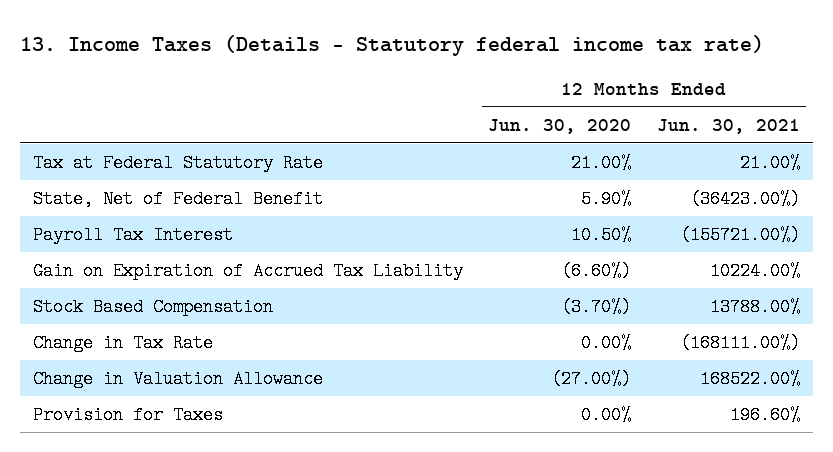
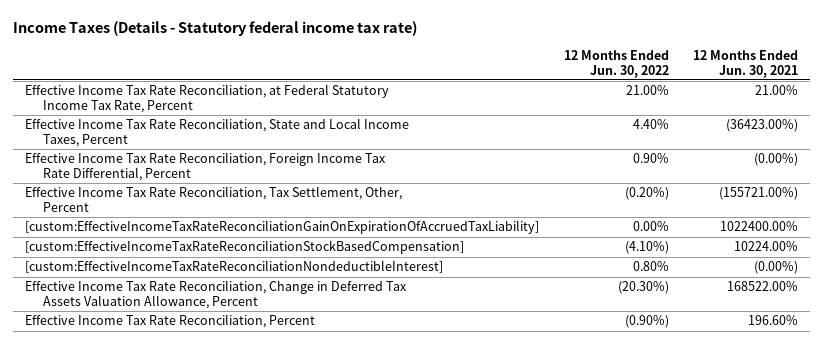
[20,34,765,56] 13. Income Taxes (Details - Statutory federal income tax rate) -> [12,20,417,36] Income Taxes (Details - Statutory federal income tax rate)
[488,118,632,134] Jun. 30, 2020 -> none
none -> [563,49,669,78] 12 Months Ended Jun. 30, 2022
[32,298,273,317] Stock Based Compensation -> none
[32,334,213,353] Change in Tax Rate -> none
[32,154,323,173] Tax at Federal Statutory Rate -> [25,84,390,114] Effective Income Tax Rate Reconciliation, at Federal Statutory Income Tax Rate, Percent
[32,190,323,209] State, Net of Federal Benefit -> [25,118,410,148] Effective Income Tax Rate Reconciliation, State and Local Income Taxes, Percent
none -> [25,152,387,182] Effective Income Tax Rate Reconciliation, Foreign Income Tax Rate Differential, Percent
[32,226,233,245] Payroll Tax Interest -> [25,186,403,213] Effective Income Tax Rate Reconciliation, Tax Settlement, Other, Percent
none -> [25,220,540,235] [custom:EffectiveIncomeTaxRateReconciliationGainOnExpirationOfAccruedTaxLiability]
[32,262,463,281] Gain on Expiration of Accrued Tax Liability -> [25,240,465,255] [custom:EffectiveIncomeTaxRateReconciliationStockBasedCompensation]
none -> [25,260,444,274] [custom:EffectiveIncomeTaxRateReconciliationNondeductibleInterest]
[32,370,323,389] Change in Valuation Allowance -> [25,280,408,310] Effective Income Tax Rate Reconciliation, Change in Deferred Tax Assets Valuation Allowance, Percent
[32,406,223,425] Provision for Taxes -> [25,314,316,329] Effective Income Tax Rate Reconciliation, Percent

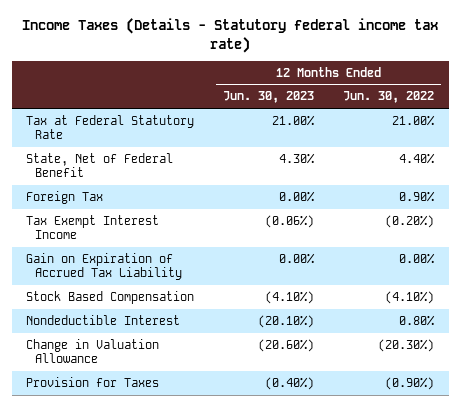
[693,49,799,78] 12 Months Ended Jun. 30, 2021 -> none
none -> [223,91,315,104] Jun. 30, 2023
[25,84,390,114] Effective Income Tax Rate Reconciliation, at Federal Statutory Income Tax Rate, Percent -> [26,115,195,140] Tax at Federal Statutory Rate
[25,118,410,148] Effective Income Tax Rate Reconciliation, State and Local Income Taxes, Percent -> [26,153,174,178] State, Net of Federal Benefit
[25,152,387,182] Effective Income Tax Rate Reconciliation, Foreign Income Tax Rate Differential, Percent -> [26,191,104,205] Foreign Tax
[25,186,403,213] Effective Income Tax Rate Reconciliation, Tax Settlement, Other, Percent -> [26,215,160,240] Tax Exempt Interest Income
[25,220,540,235] [custom:EffectiveIncomeTaxRateReconciliationGainOnExpirationOfAccruedTaxLiability] -> [26,253,183,281] Gain on Expiration of Accrued Tax Liability
[25,240,465,255] [custom:EffectiveIncomeTaxRateReconciliationStockBasedCompensation] -> [26,291,195,305] Stock Based Compensation
[25,260,444,274] [custom:EffectiveIncomeTaxRateReconciliationNondeductibleInterest] -> [26,315,181,326] Nondeductible Interest
[25,280,408,310] Effective Income Tax Rate Reconciliation, Change in Deferred Tax Assets Valuation Allowance, Percent -> [26,339,160,364] Change in Valuation Allowance
[25,314,316,329] Effective Income Tax Rate Reconciliation, Percent -> [26,377,160,388] Provision for Taxes

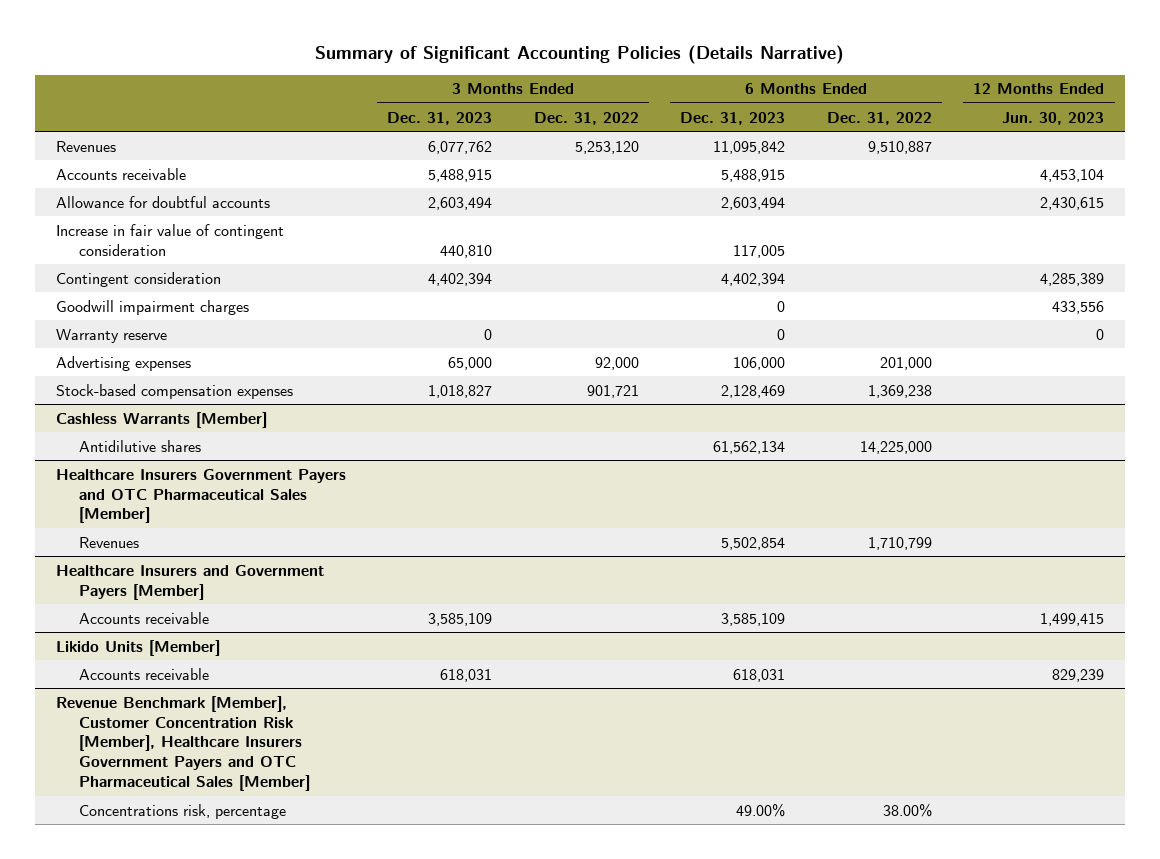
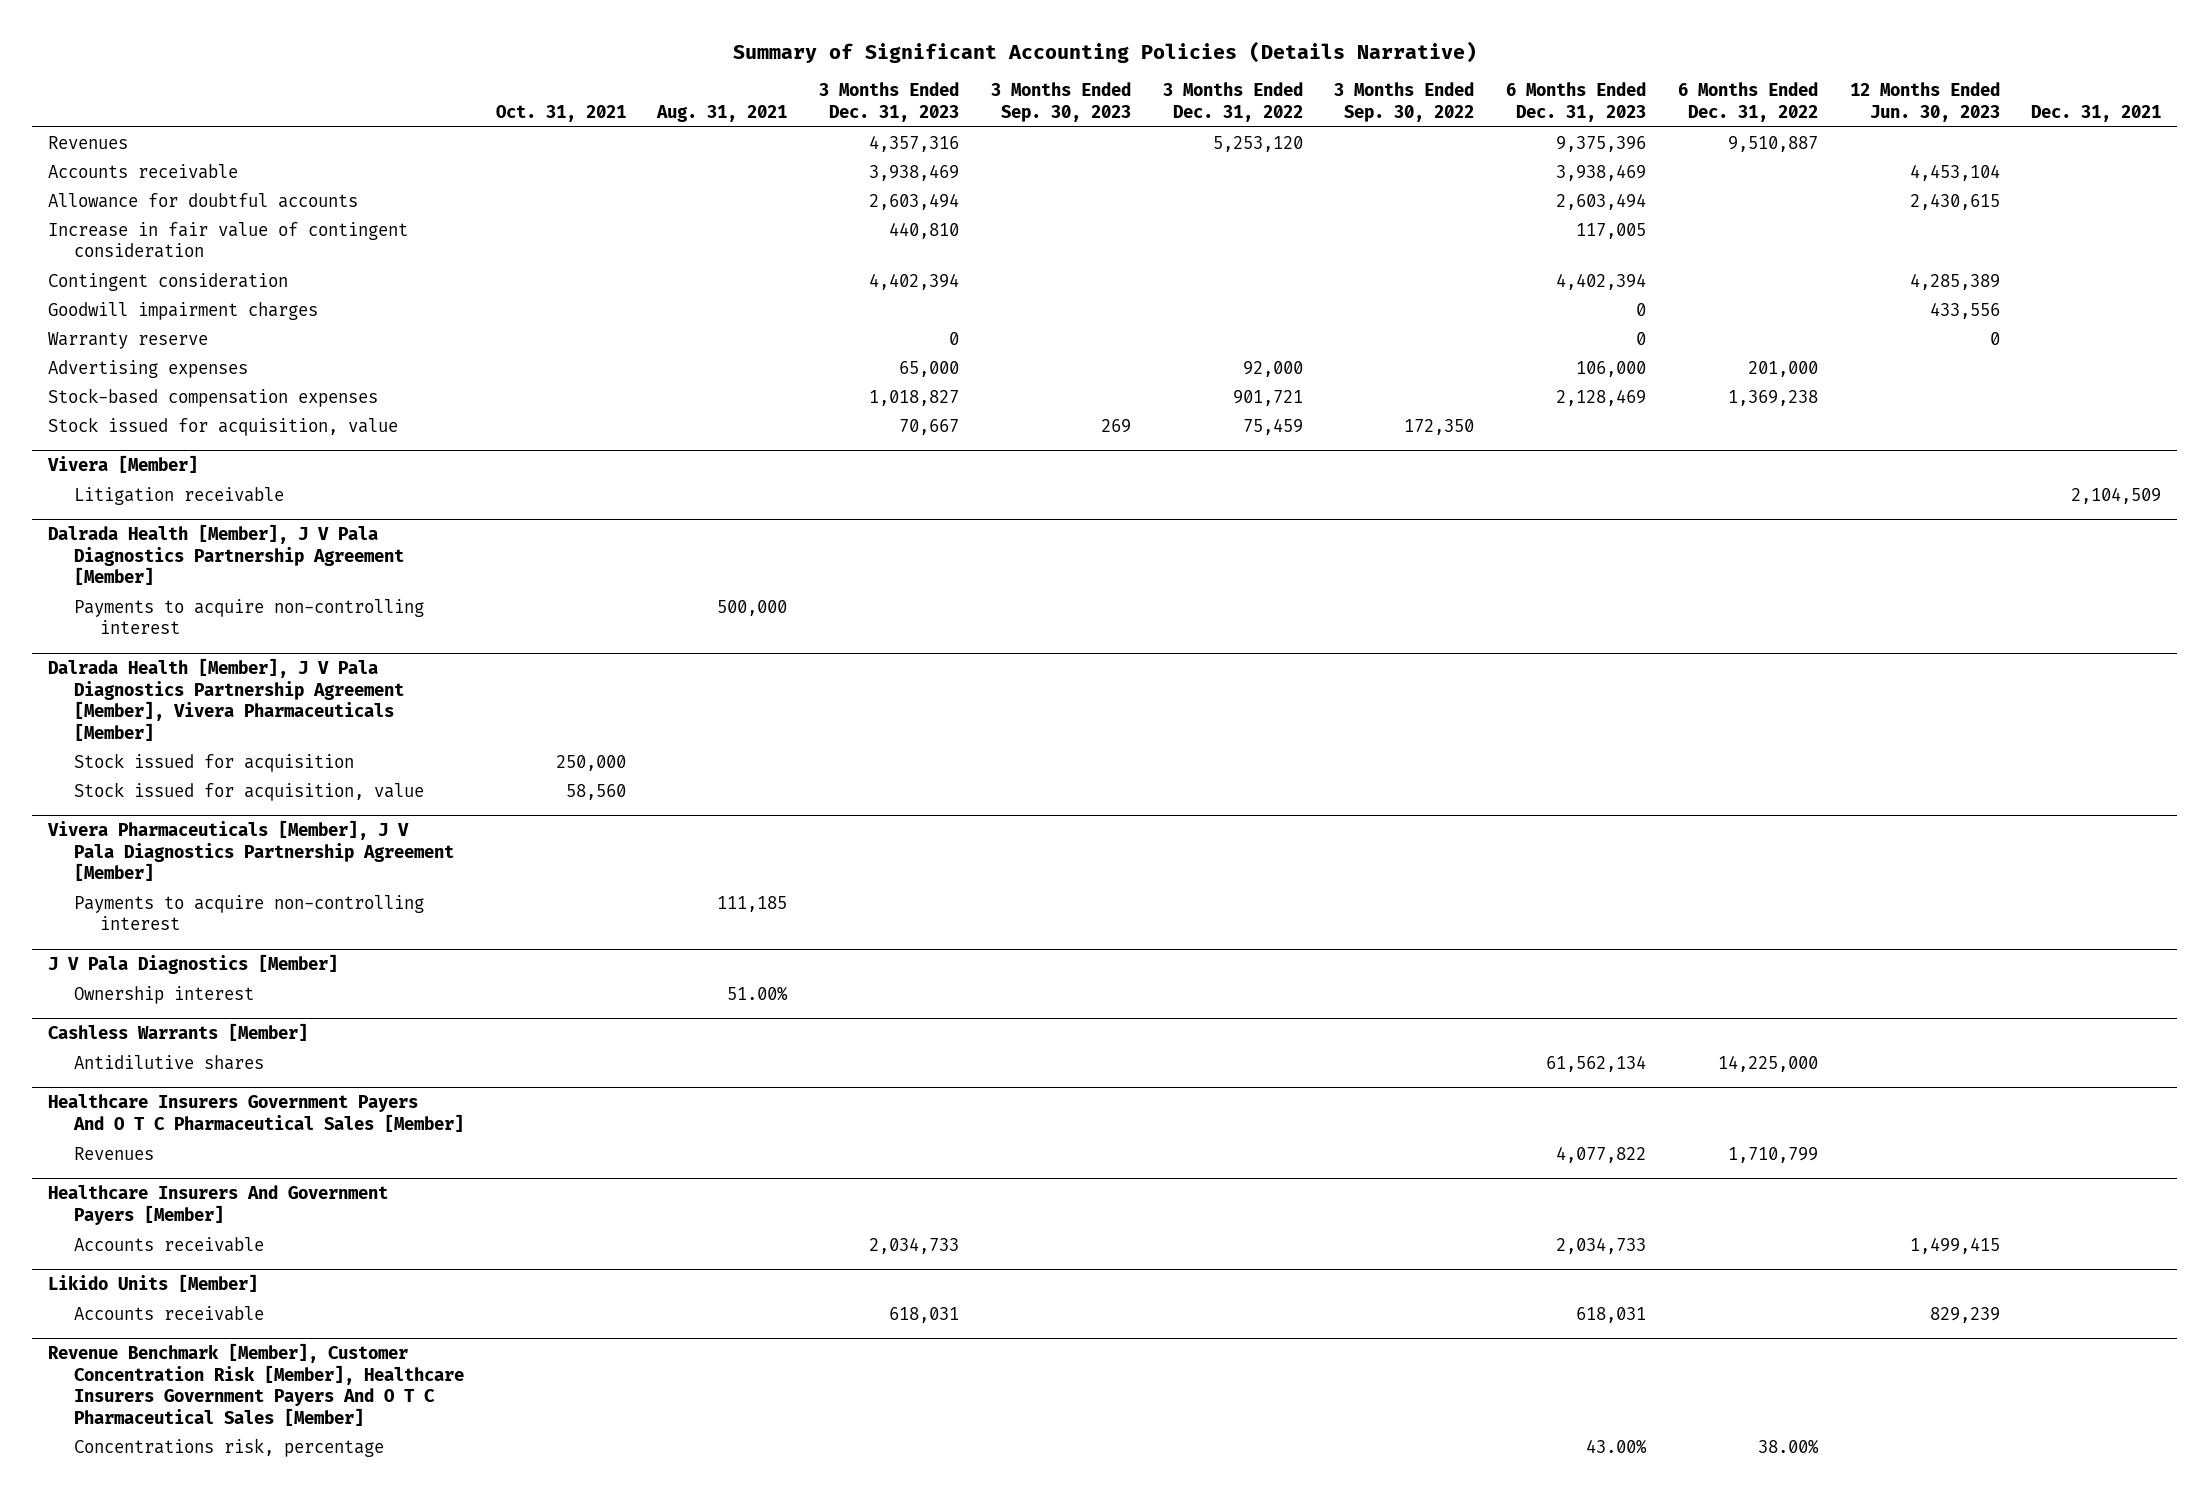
none -> [495,104,626,122] Oct. 31, 2021
none -> [656,104,788,122] Aug. 31, 2021
none -> [990,82,1131,122] 3 Months Ended Sep. 30, 2023
none -> [1334,82,1475,122] 3 Months Ended Sep. 30, 2022
none -> [2031,104,2162,122] Dec. 31, 2021
[428,140,493,154] 6,077,762 -> [869,134,960,152] 4,357,316
[713,140,786,154] 11,095,842 -> [1556,135,1647,152] 9,375,396
[428,168,493,182] 5,488,915 -> [869,163,960,181] 3,938,469
[721,168,786,182] 5,488,915 -> [1556,163,1647,181] 3,938,469
none -> [47,416,398,436] Stock issued for acquisition, value
none -> [46,455,198,474] Vivera [Member]
none -> [73,486,284,505] Litigation receivable
none -> [47,524,404,586] Dalrada Health [Member], J V Pala Diagnostics Partnership Agreement [Member]
none -> [73,598,424,635] Payments to acquire non-controlling interest
none -> [47,658,404,741] Dalrada Health [Member], J V Pala Diagnostics Partnership Agreement [Member], Vivera Pharmaceuticals [Member]
none -> [73,752,354,772] Stock issued for acquisition
none -> [73,781,424,801] Stock issued for acquisition, value
none -> [46,820,454,882] Vivera Pharmaceuticals [Member], J V Pala Diagnostics Partnership Agreement [Member]
none -> [73,894,424,931] Payments to acquire non-controlling interest
none -> [47,954,338,975] J V Pala Diagnostics [Member]
none -> [73,985,254,1004] Ownership interest
[55,468,346,524] Healthcare Insurers Government Payers and OTC Pharmaceutical Sales [Member] -> [47,1094,464,1132] Healthcare Insurers Government Payers And O T C Pharmaceutical Sales [Member]
[721,536,786,550] 5,502,854 -> [1556,1145,1647,1163] 4,077,822
[55,564,324,600] Healthcare Insurers and Government Payers [Member] -> [47,1185,388,1225] Healthcare Insurers And Government Payers [Member]
[428,612,493,626] 3,585,109 -> [869,1236,960,1254] 2,034,733
[721,612,786,626] 3,585,109 -> [1556,1236,1647,1254] 2,034,733
[55,695,310,792] Revenue Benchmark [Member], Customer Concentration Risk [Member], Healthcare Insurers Government Payers and OTC Pharmaceutical Sales [Member] -> [47,1343,464,1426] Revenue Benchmark [Member], Customer Concentration Risk [Member], Healthcare Insurers Government Payers And O T C Pharmaceutical Sales [Member]
[736,802,786,817] 49.00% -> [1586,1438,1648,1454] 43.00%

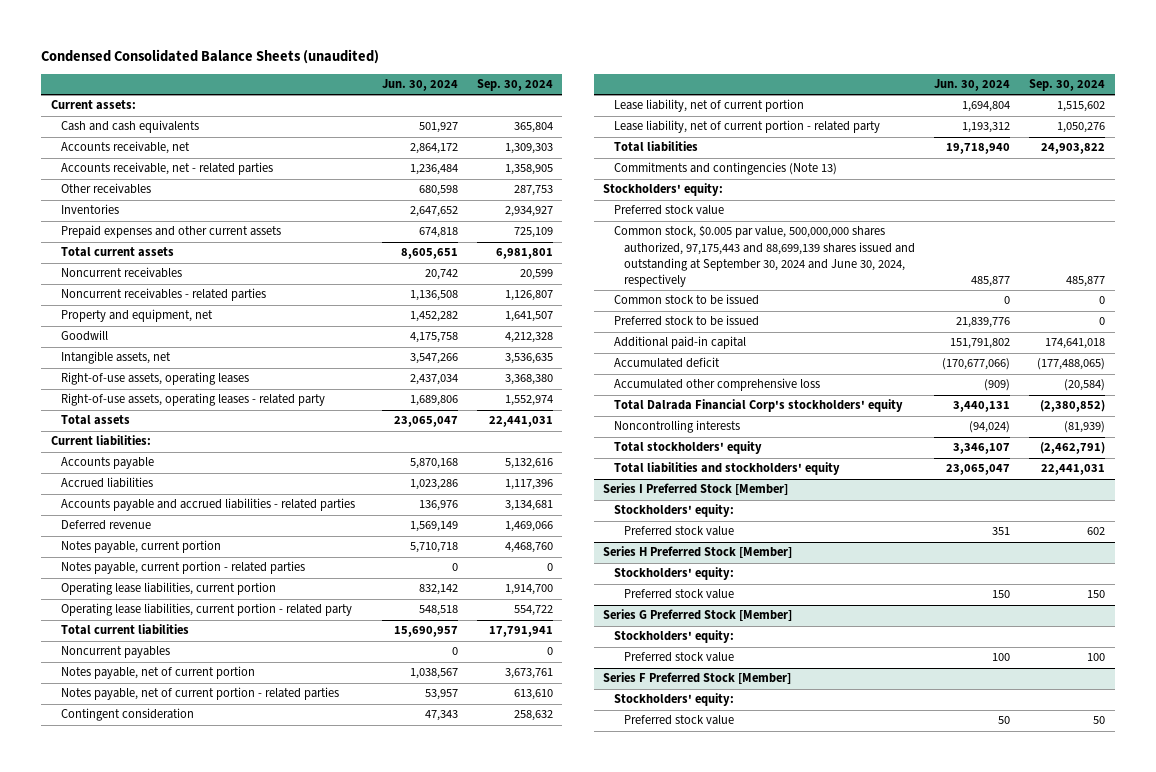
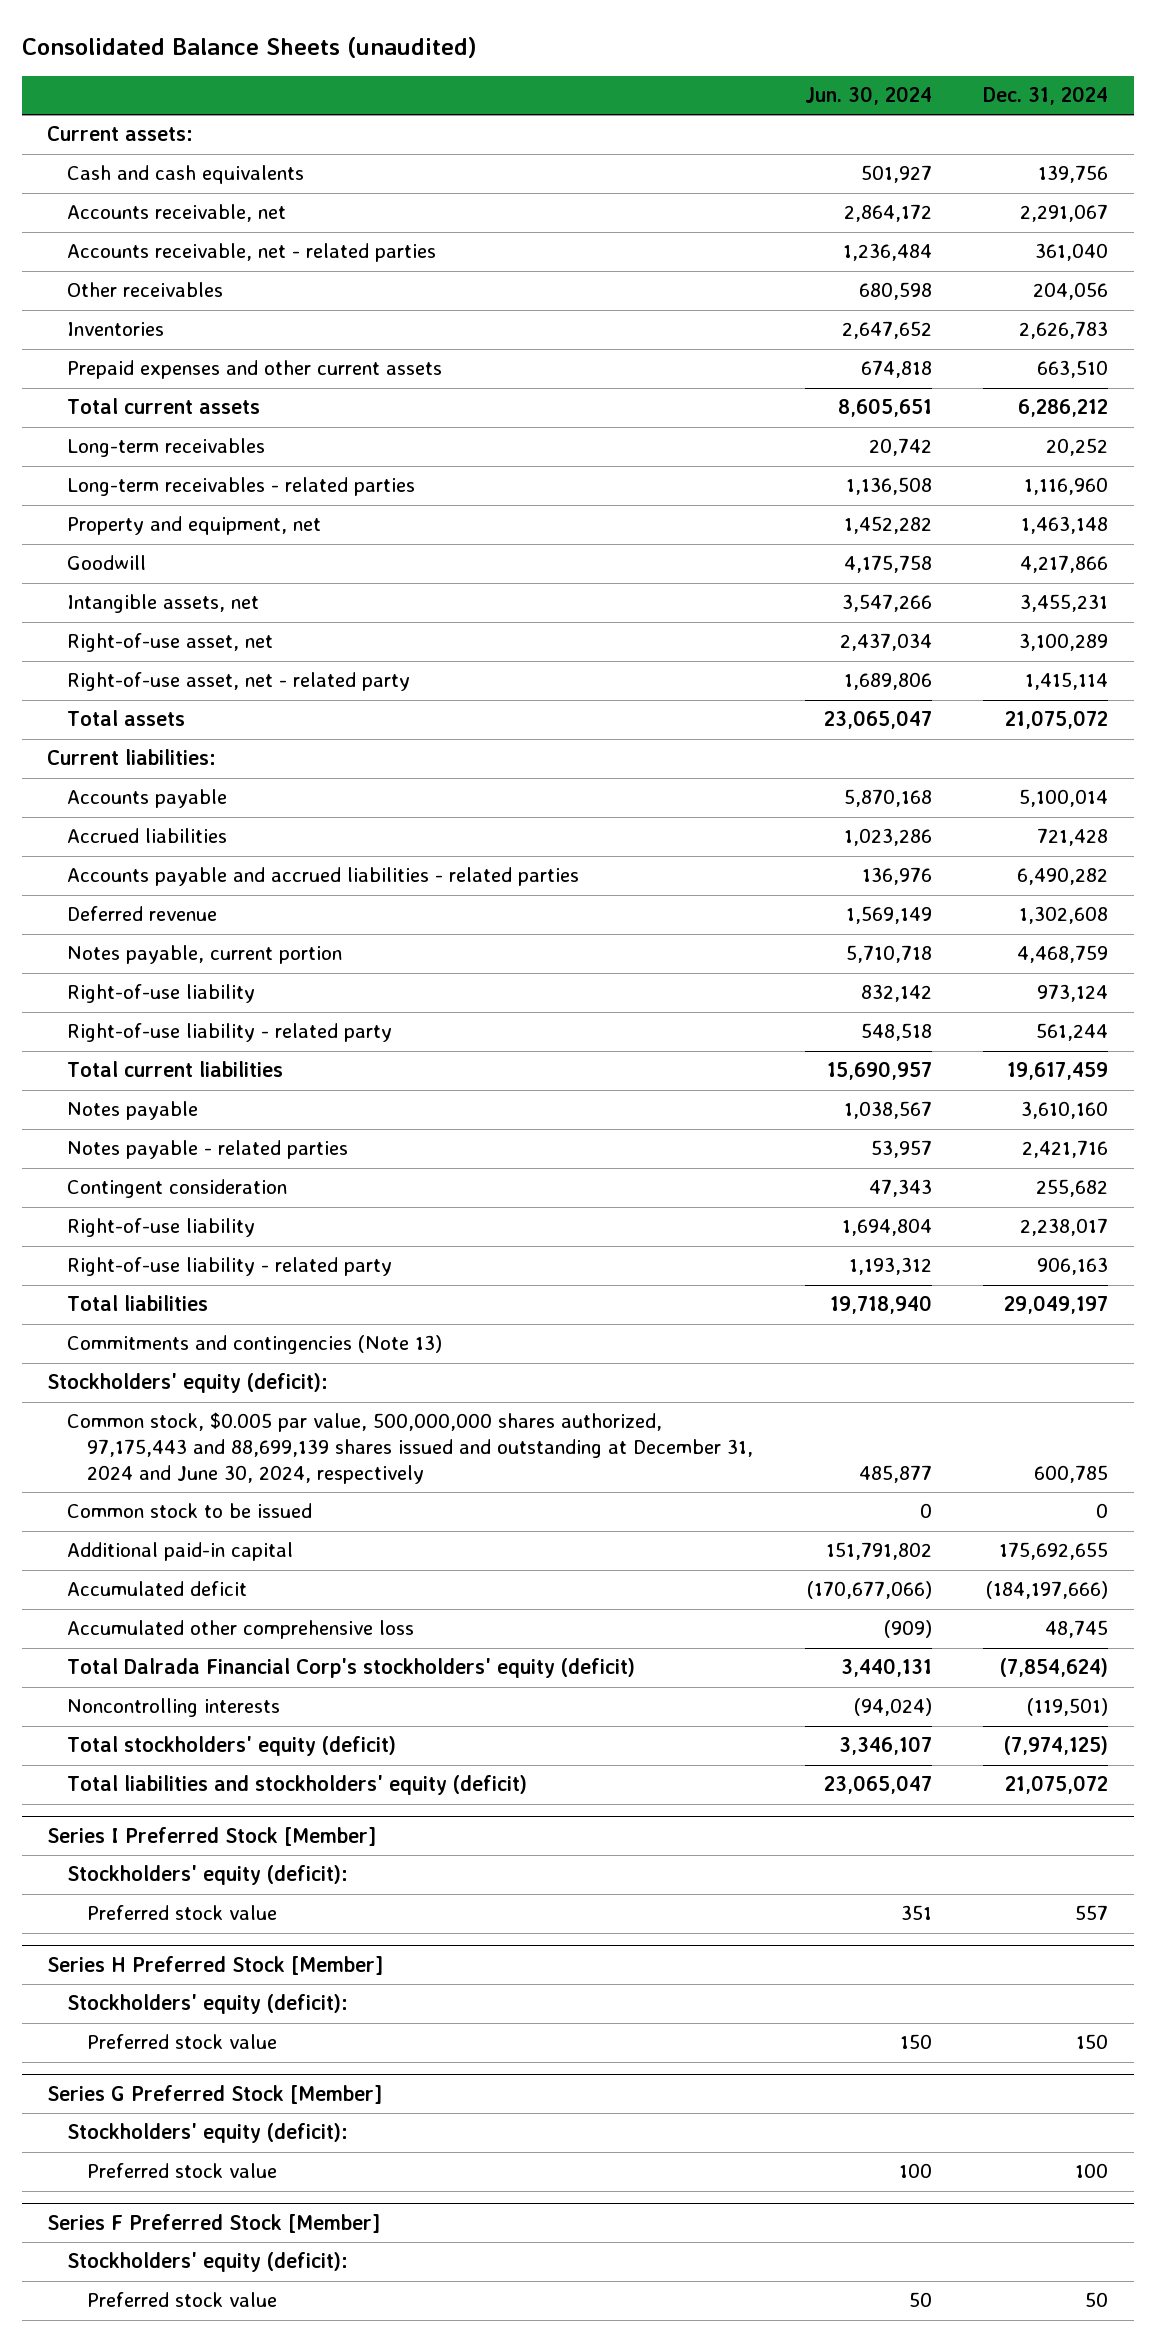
[41,48,380,64] Condensed Consolidated Balance Sheets (unaudited) -> [21,36,477,58] Consolidated Balance Sheets (unaudited)
[476,78,553,91] Sep. 30, 2024 -> none
none -> [983,86,1109,106] Dec. 31, 2024
[61,267,183,279] Noncurrent receivables -> [67,438,266,458] Long-term receivables
[61,288,267,302] Noncurrent receivables - related parties -> [67,477,416,497] Long-term receivables - related parties
[61,372,250,386] Right-of-use assets, operating leases -> [67,633,274,653] Right-of-use asset, net
[61,393,326,407] Right-of-use assets, operating leases - related party -> [67,672,411,692] Right-of-use asset, net - related party
[61,561,306,575] Notes payable, current portion - related parties -> none
[61,582,277,596] Operating lease liabilities, current portion -> [67,984,256,1004] Right-of-use liability
[61,603,353,617] Operating lease liabilities, current portion - related party -> [67,1023,393,1043] Right-of-use liability - related party
[61,646,171,659] Noncurrent payables -> none
[61,666,256,680] Notes payable, net of current portion -> [67,1101,199,1121] Notes payable
[61,687,340,701] Notes payable, net of current portion - related parties -> [67,1140,349,1160] Notes payable - related parties
[613,99,804,113] Lease liability, net of current portion -> [67,1218,256,1238] Right-of-use liability
[613,120,880,134] Lease liability, net of current portion - related party -> [67,1257,393,1277] Right-of-use liability - related party
[613,205,724,216] Preferred stock value -> none
[603,183,724,197] Stockholders' equity: -> [47,1373,329,1394] Stockholders' equity (deficit):
[613,225,916,287] Common stock, $0.005 par value, 500,000,000 shares authorized, 97,175,443 and 88,699,139 shares issued and outstanding at September 30, 2024 and June 30, 2024, respectively -> [67,1412,754,1484] Common stock, $0.005 par value, 500,000,000 shares authorized, 97,175,443 and 88,699,139 shares issued and outstanding at December 31, 2024 and June 30, 2024, respectively
[613,315,759,327] Preferred stock to be issued -> none
[613,399,903,413] Total Dalrada Financial Corp's stockholders' equity -> [67,1658,636,1679] Total Dalrada Financial Corp's stockholders' equity (deficit)
[613,441,762,455] Total stockholders' equity -> [67,1736,397,1757] Total stockholders' equity (deficit)
[613,462,840,476] Total liabilities and stockholders' equity -> [67,1775,528,1796] Total liabilities and stockholders' equity (deficit)
[613,504,734,518] Stockholders' equity: -> [67,1865,349,1886] Stockholders' equity (deficit):
[613,567,734,581] Stockholders' equity: -> [67,1994,349,2015] Stockholders' equity (deficit):
[613,630,734,644] Stockholders' equity: -> [67,2123,349,2144] Stockholders' equity (deficit):
[613,693,734,707] Stockholders' equity: -> [67,2252,349,2273] Stockholders' equity (deficit):

